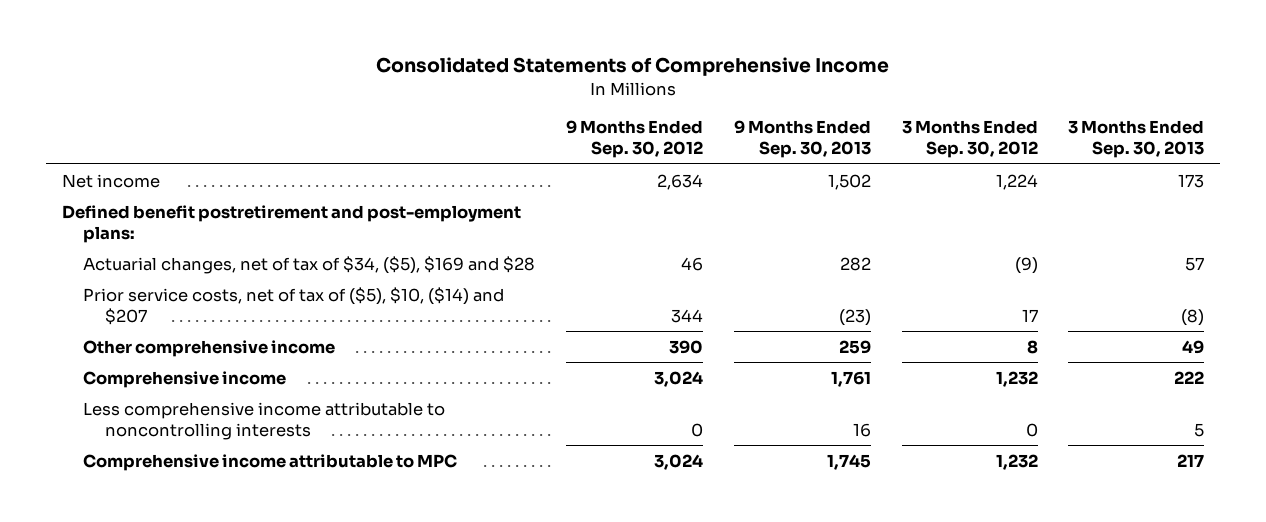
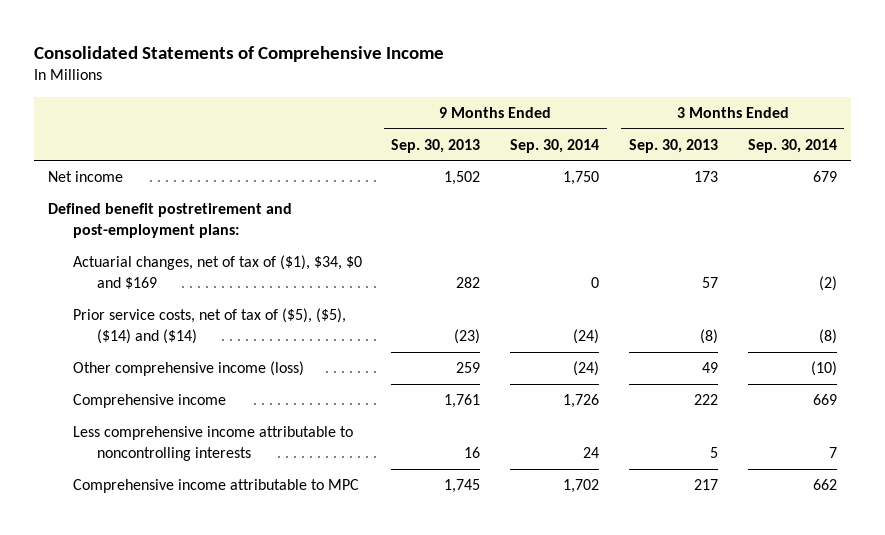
[566,120,704,159] 9 Months Ended Sep. 30, 2012 -> none
[901,120,1038,159] 3 Months Ended Sep. 30, 2012 -> none
none -> [510,138,600,153] Sep. 30, 2014
none -> [747,138,837,153] Sep. 30, 2014
[83,255,536,274] Actuarial changes, net of tax of $34, ($5), $169 and $28 -> [72,255,362,290] Actuarial changes, net of tax of ($1), $34, $0 and $169
[83,286,505,325] Prior service costs, net of tax of ($5), $10, ($14) and $207 -> [72,308,346,345] Prior service costs, net of tax of ($5), ($5), ($14) and ($14)
[83,339,336,357] Other comprehensive income -> [72,361,304,377] Other comprehensive income (loss)

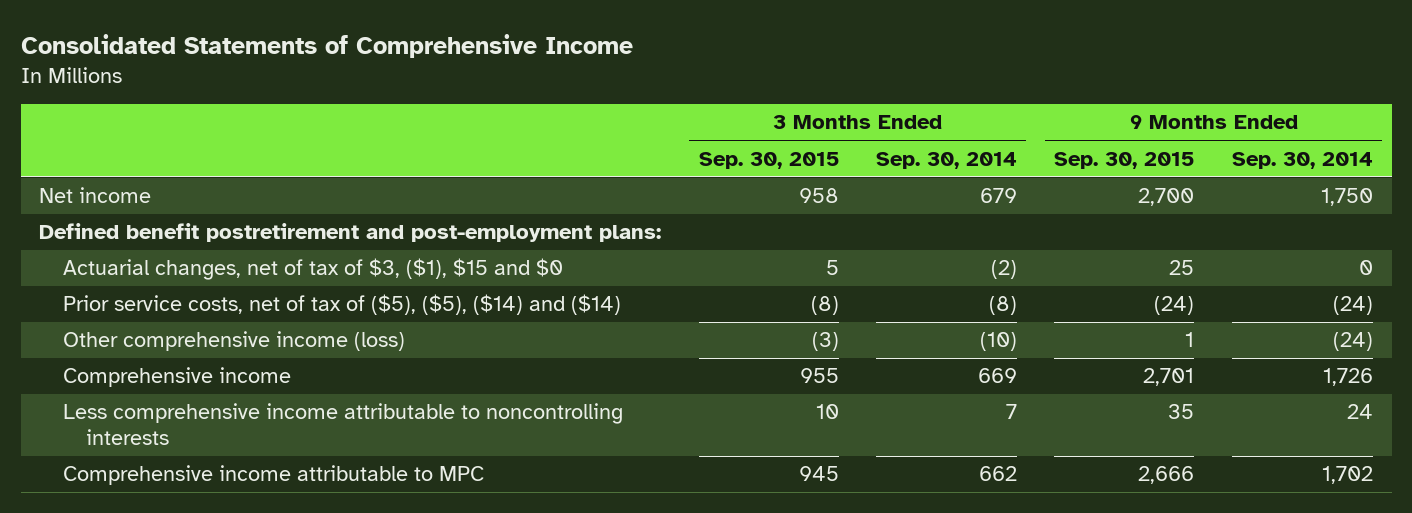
[391,138,481,153] Sep. 30, 2013 -> none
[628,138,718,153] Sep. 30, 2013 -> none
none -> [698,151,839,169] Sep. 30, 2015
none -> [1054,151,1195,169] Sep. 30, 2015
[72,255,362,290] Actuarial changes, net of tax of ($1), $34, $0 and $169 -> [62,258,563,281] Actuarial changes, net of tax of $3, ($1), $15 and $0

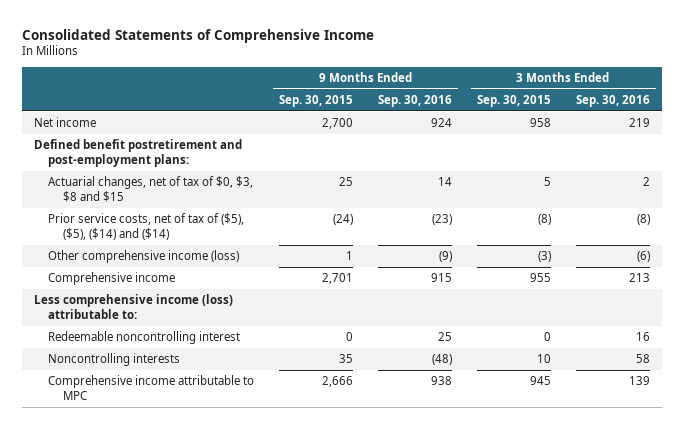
[876,151,1018,169] Sep. 30, 2014 -> none
[1231,151,1373,169] Sep. 30, 2014 -> none
none -> [377,95,452,108] Sep. 30, 2016
none -> [575,95,650,108] Sep. 30, 2016
[62,258,563,281] Actuarial changes, net of tax of $3, ($1), $15 and $0 -> [48,176,254,202] Actuarial changes, net of tax of $0, $3, $8 and $15
none -> [34,294,234,319] Less comprehensive income (loss) attributable to:
none -> [48,331,241,345] Redeemable noncontrolling interest
[62,403,623,445] Less comprehensive income attributable to noncontrolling interests -> [48,353,181,367] Noncontrolling interests

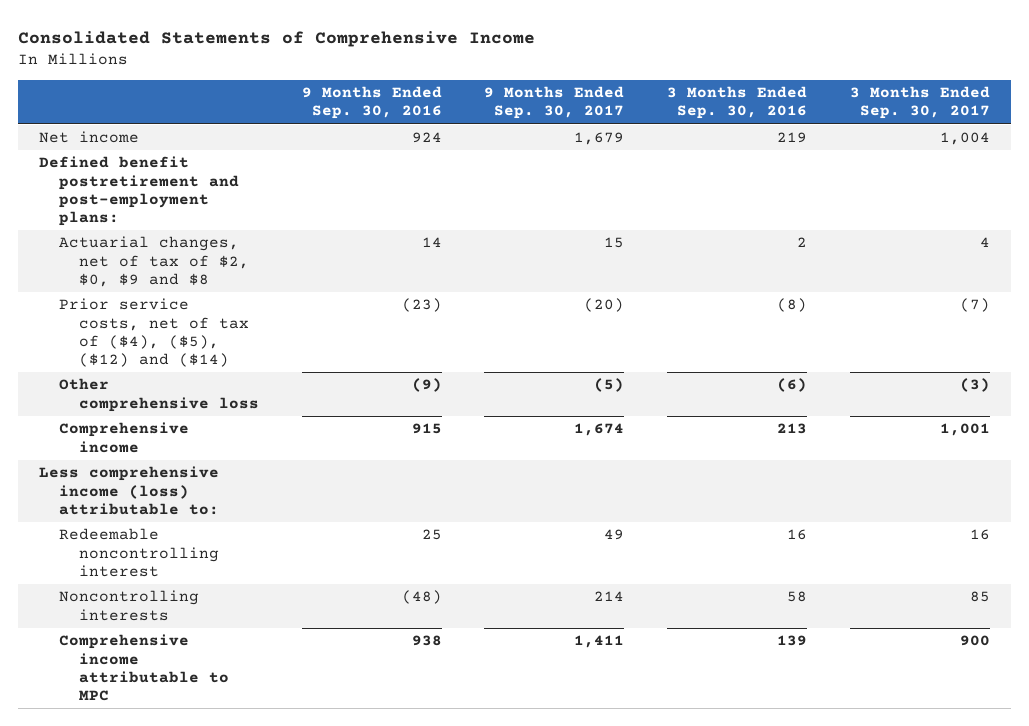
[279,95,354,108] Sep. 30, 2015 -> none
[476,95,551,108] Sep. 30, 2015 -> none
none -> [484,86,625,120] 9 Months Ended Sep. 30, 2017
none -> [849,86,990,120] 3 Months Ended Sep. 30, 2017
[48,176,254,202] Actuarial changes, net of tax of $0, $3, $8 and $15 -> [59,236,250,287] Actuarial changes, net of tax of $2, $0, $9 and $8
[48,213,245,240] Prior service costs, net of tax of ($5), ($5), ($14) and ($14) -> [59,298,250,368] Prior service costs, net of tax of ($4), ($5), ($12) and ($14)
[48,250,240,264] Other comprehensive income (loss) -> [59,378,260,412] Other comprehensive loss

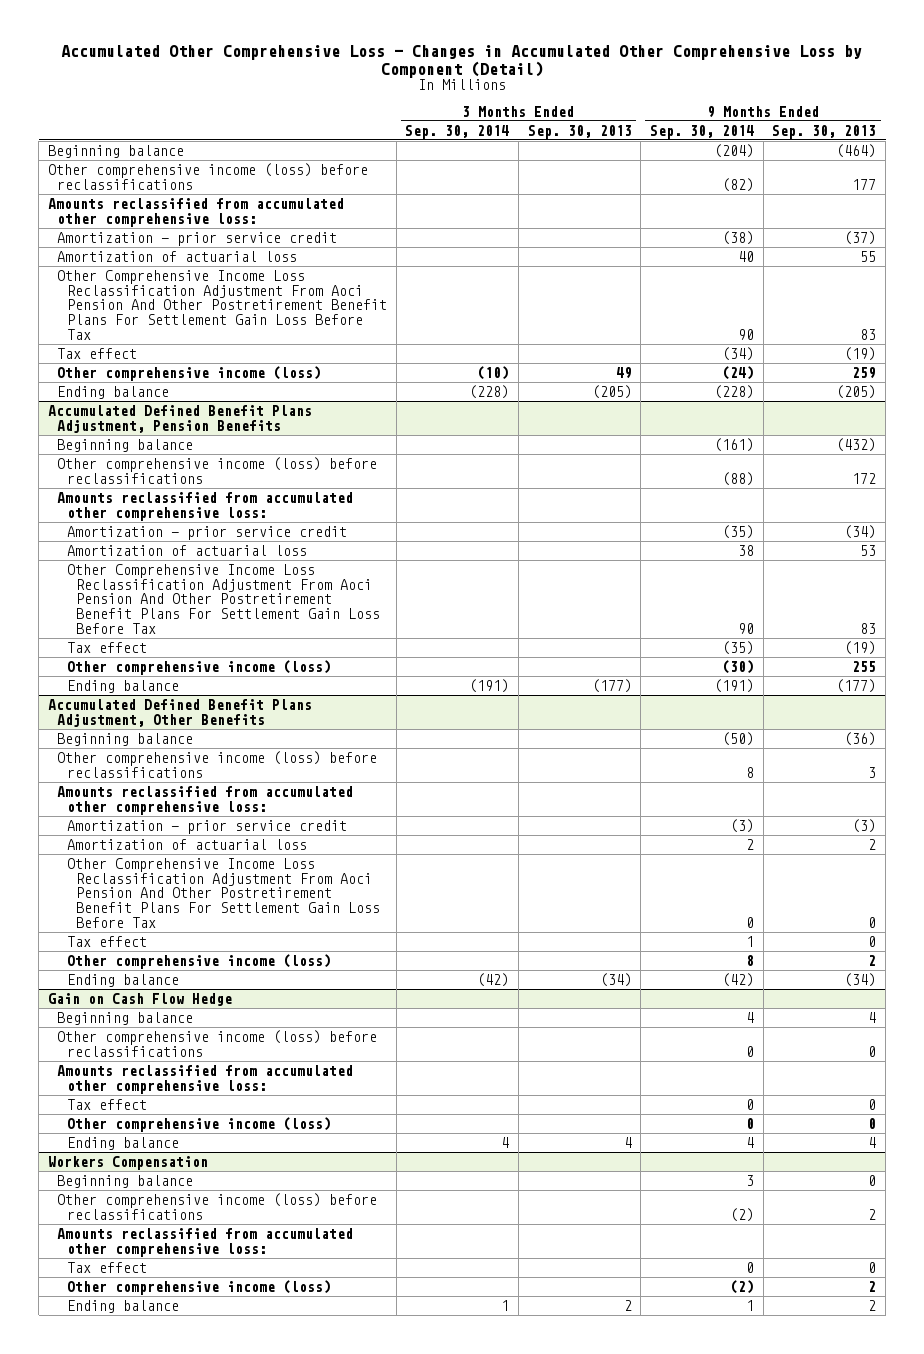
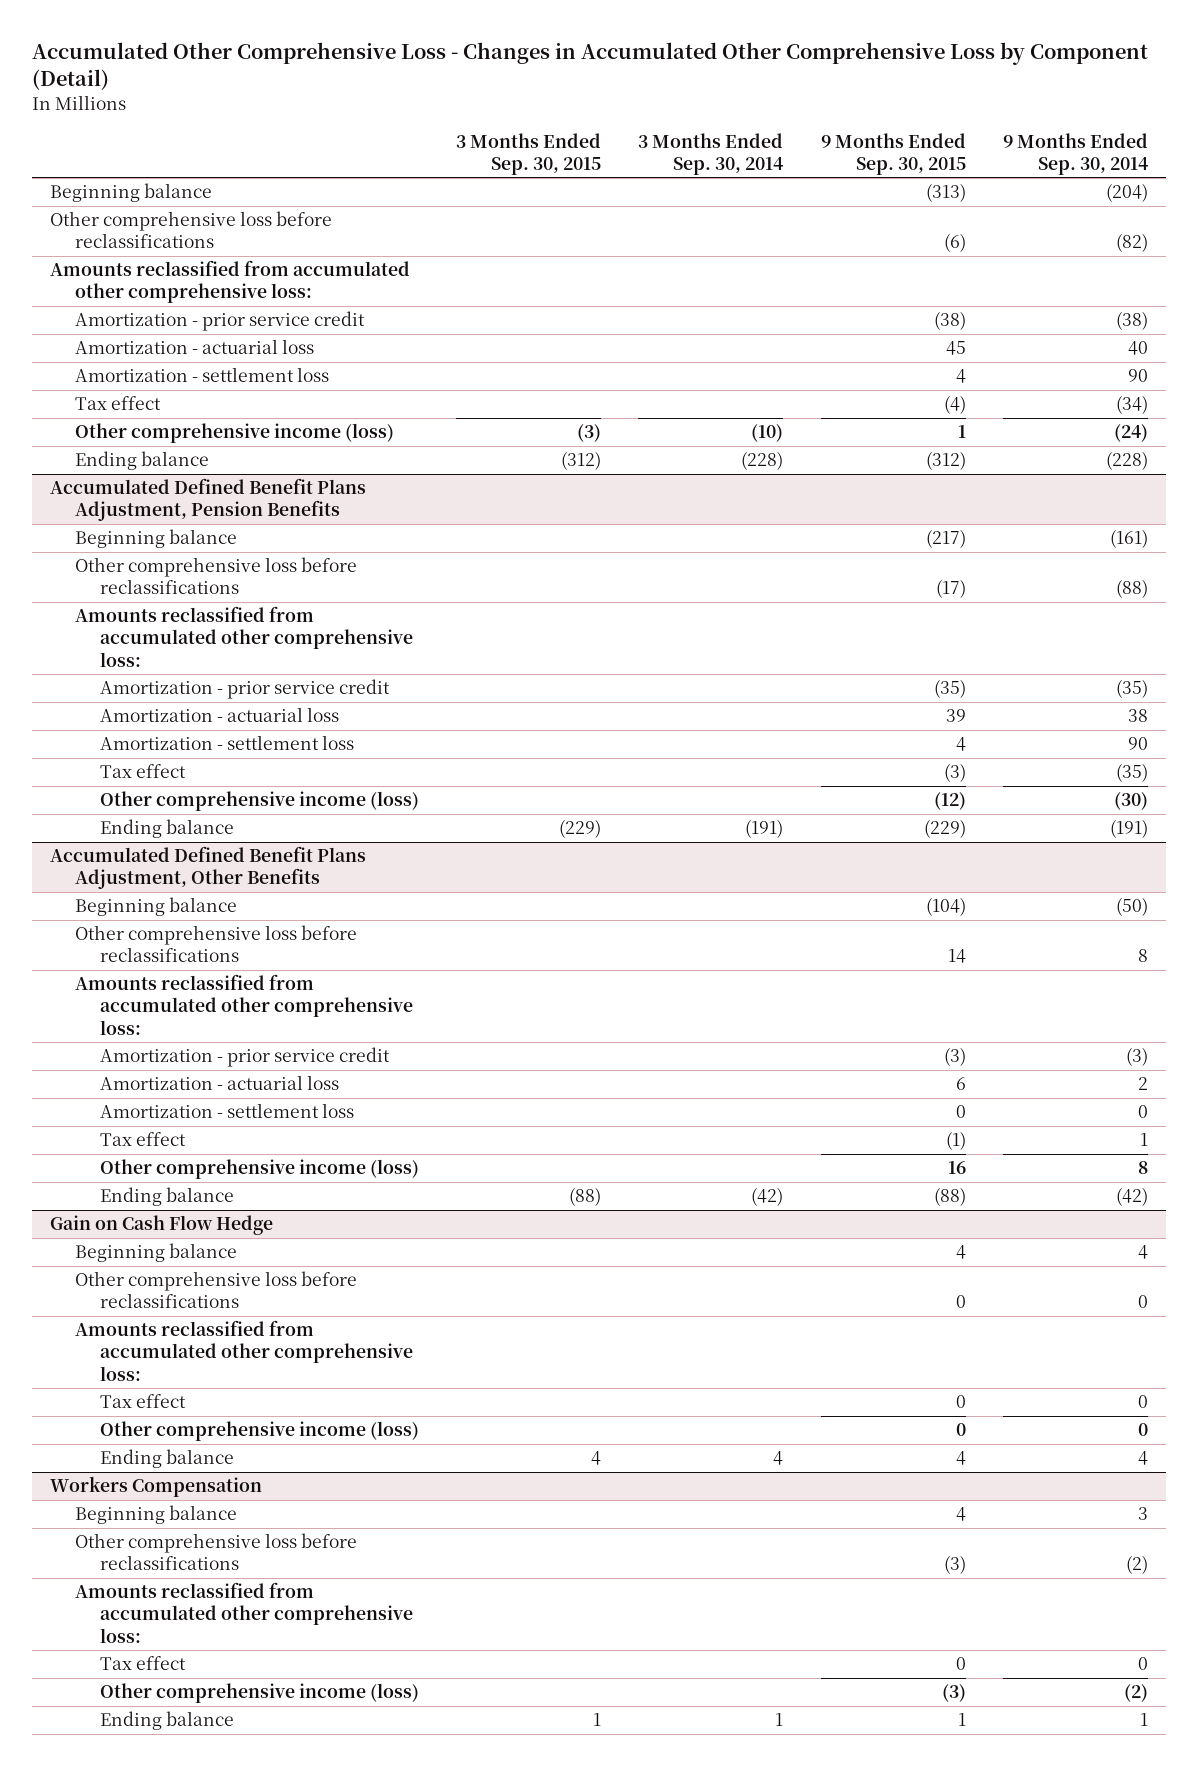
[527,124,632,139] Sep. 30, 2013 -> none
[772,124,877,139] Sep. 30, 2013 -> none
none -> [456,132,602,175] 3 Months Ended Sep. 30, 2015
none -> [820,132,966,175] 9 Months Ended Sep. 30, 2015
[47,162,368,190] Other comprehensive income (loss) before reclassifications -> [50,211,333,249] Other comprehensive loss before reclassifications
[57,250,298,262] Amortization of actuarial loss -> [75,339,315,355] Amortization - actuarial loss
[57,269,387,341] Other Comprehensive Income Loss Reclassification Adjustment From Aoci Pension And Other Postretirement Benefit Plans For Settlement Gain Loss Before Tax -> [75,367,330,383] Amortization - settlement loss
[57,456,378,484] Other comprehensive income (loss) before reclassifications -> [75,557,358,595] Other comprehensive loss before reclassifications
[66,544,307,556] Amortization of actuarial loss -> [100,707,340,723] Amortization - actuarial loss
[66,563,381,635] Other Comprehensive Income Loss Reclassification Adjustment From Aoci Pension And Other Postretirement Benefit Plans For Settlement Gain Loss Before Tax -> [100,735,355,751] Amortization - settlement loss
[57,750,378,778] Other comprehensive income (loss) before reclassifications -> [75,925,358,963] Other comprehensive loss before reclassifications
[66,838,307,850] Amortization of actuarial loss -> [100,1075,340,1091] Amortization - actuarial loss
[66,857,381,929] Other Comprehensive Income Loss Reclassification Adjustment From Aoci Pension And Other Postretirement Benefit Plans For Settlement Gain Loss Before Tax -> [100,1103,355,1119] Amortization - settlement loss
[57,1029,378,1057] Other comprehensive income (loss) before reclassifications -> [75,1271,358,1309] Other comprehensive loss before reclassifications
[57,1192,378,1220] Other comprehensive income (loss) before reclassifications -> [75,1533,358,1571] Other comprehensive loss before reclassifications

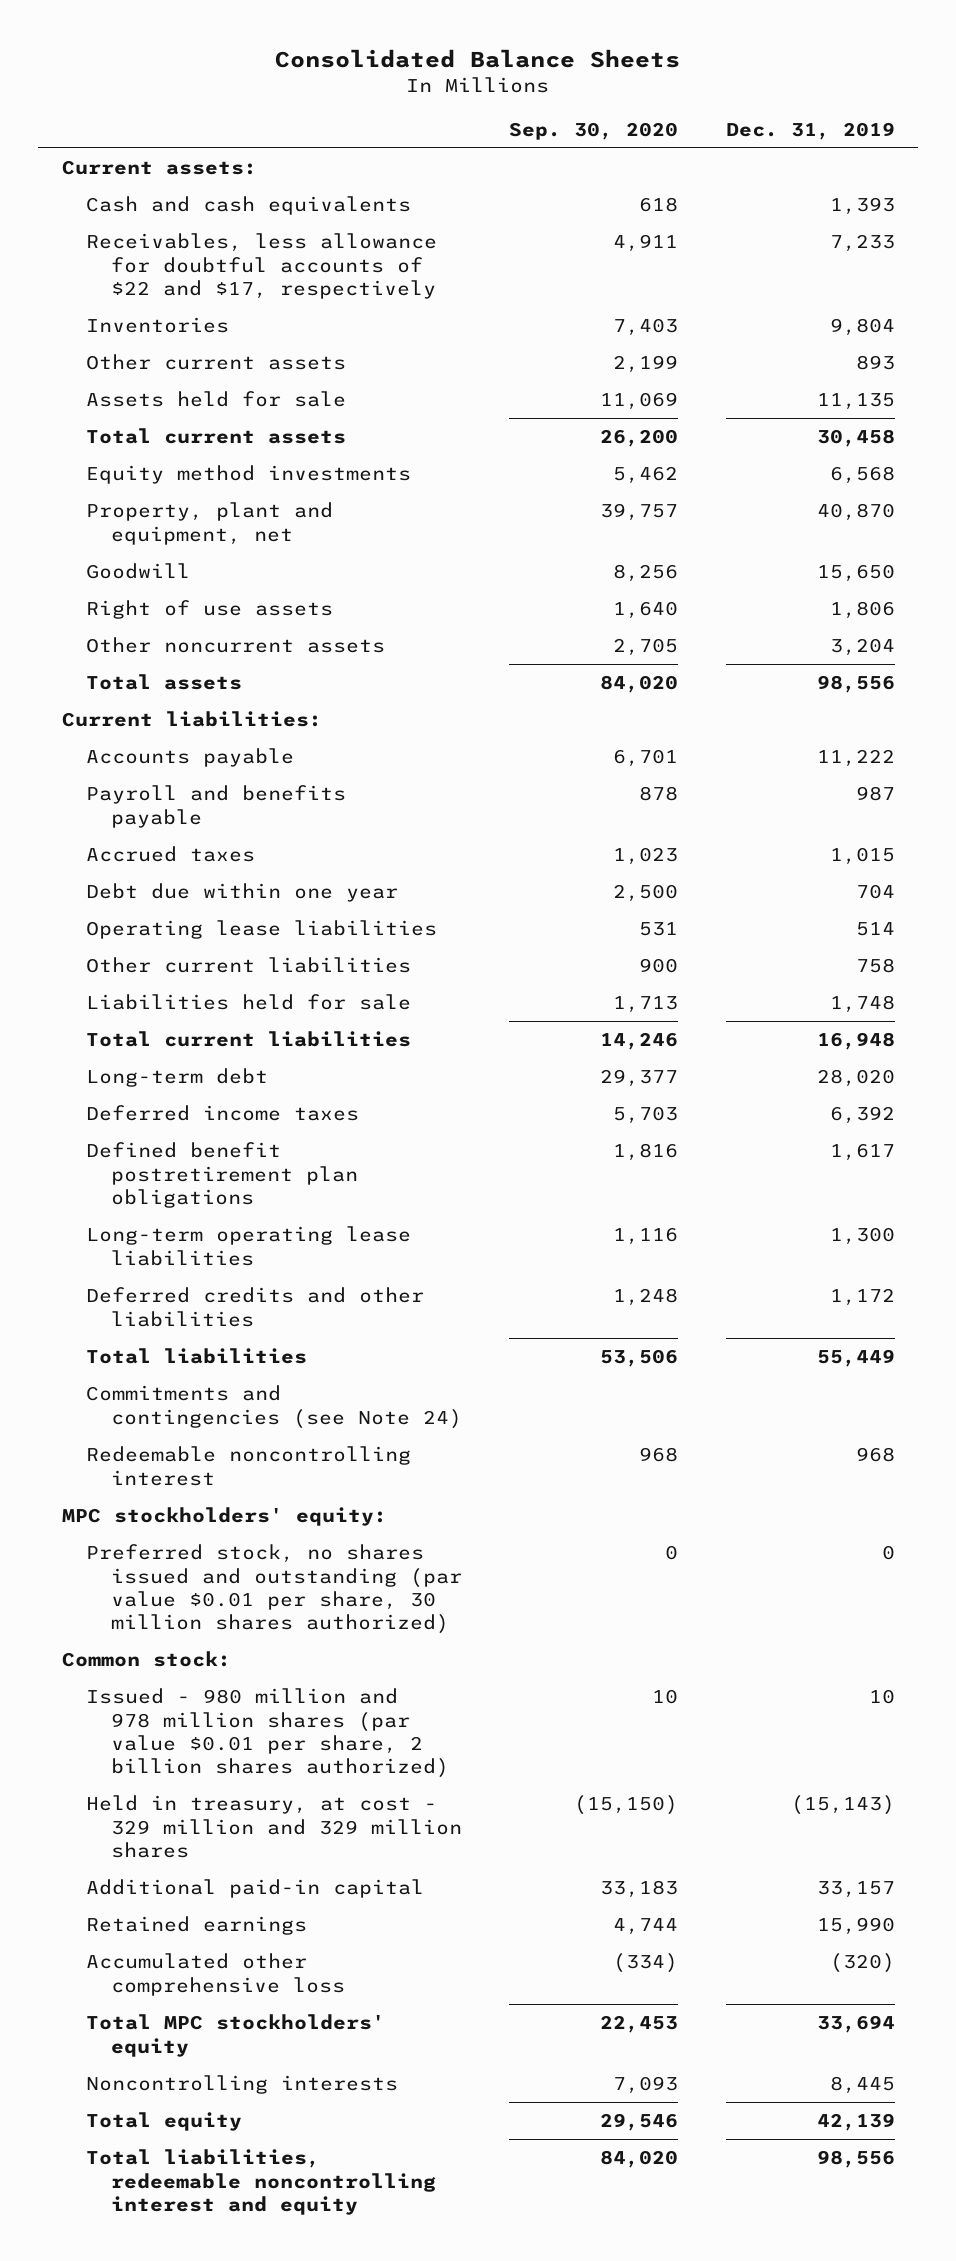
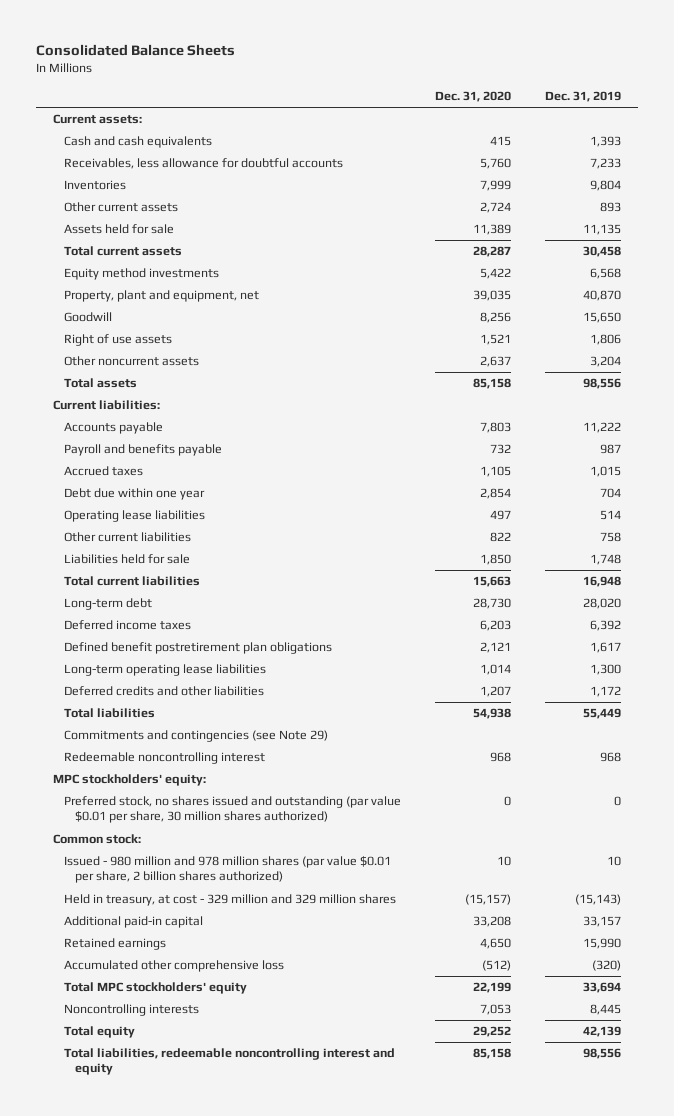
[509,121,679,140] Sep. 30, 2020 -> none
none -> [434,91,511,103] Dec. 31, 2020
[86,233,438,299] Receivables, less allowance for doubtful accounts of $22 and $17, respectively -> [63,158,343,170] Receivables, less allowance for doubtful accounts
[86,1385,463,1429] Commitments and contingencies (see Note 24) -> [63,730,328,743] Commitments and contingencies (see Note 29)

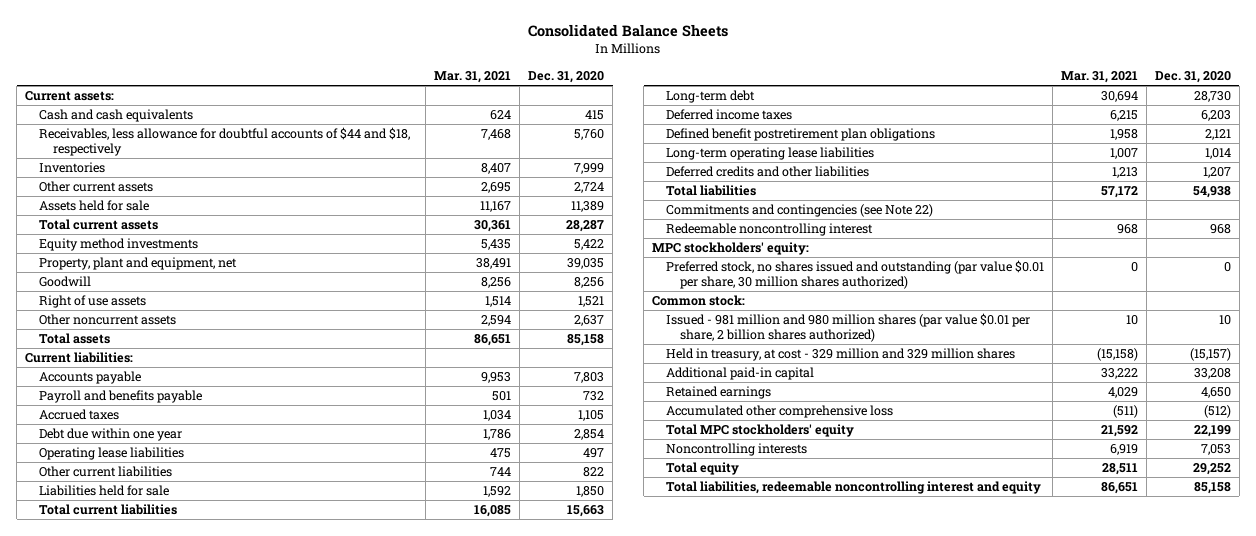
[544,91,621,103] Dec. 31, 2019 -> none
none -> [434,70,512,83] Mar. 31, 2021
[63,158,343,170] Receivables, less allowance for doubtful accounts -> [39,127,411,157] Receivables, less allowance for doubtful accounts of $44 and $18, respectively
[63,730,328,743] Commitments and contingencies (see Note 29) -> [665,204,933,218] Commitments and contingencies (see Note 22)
[63,856,391,884] Issued - 980 million and 978 million shares (par value $0.01 per share, 2 billion shares authorized) -> [665,313,1030,343] Issued - 981 million and 980 million shares (par value $0.01 per share, 2 billion shares authorized)

